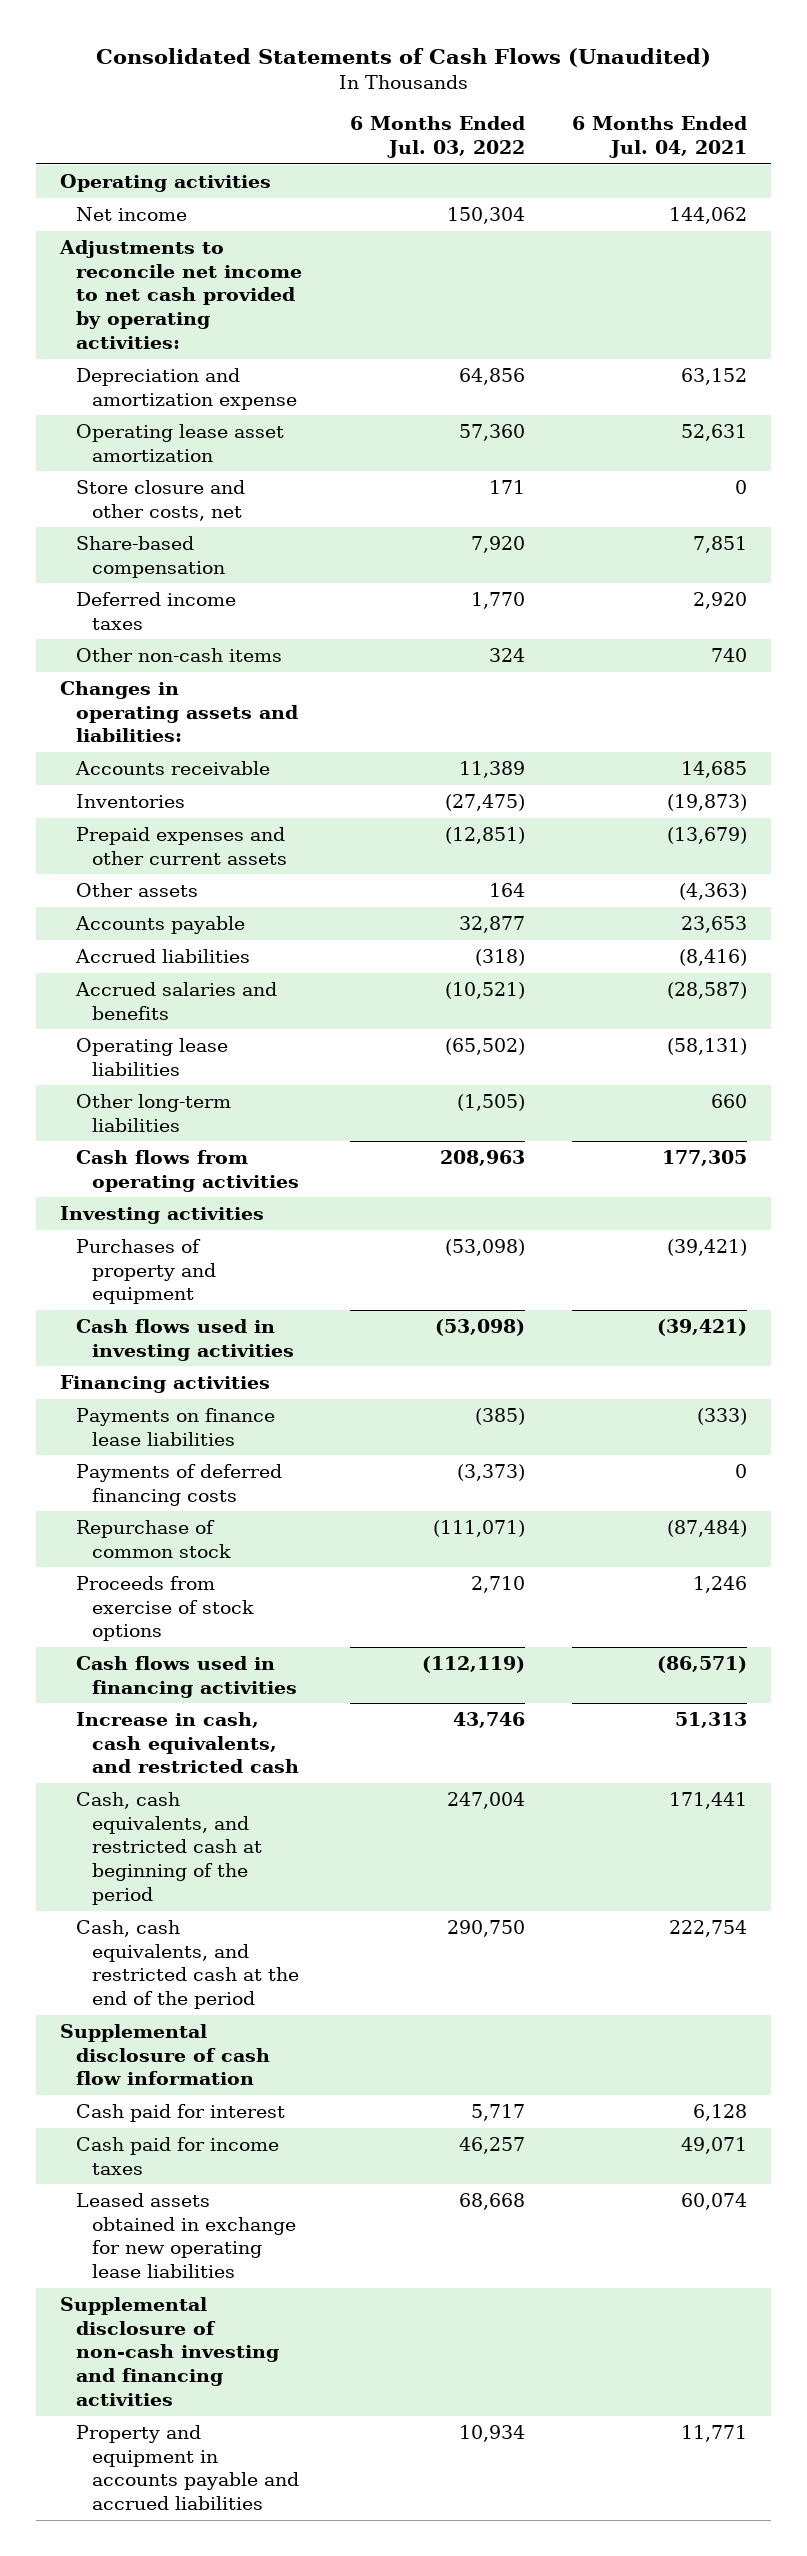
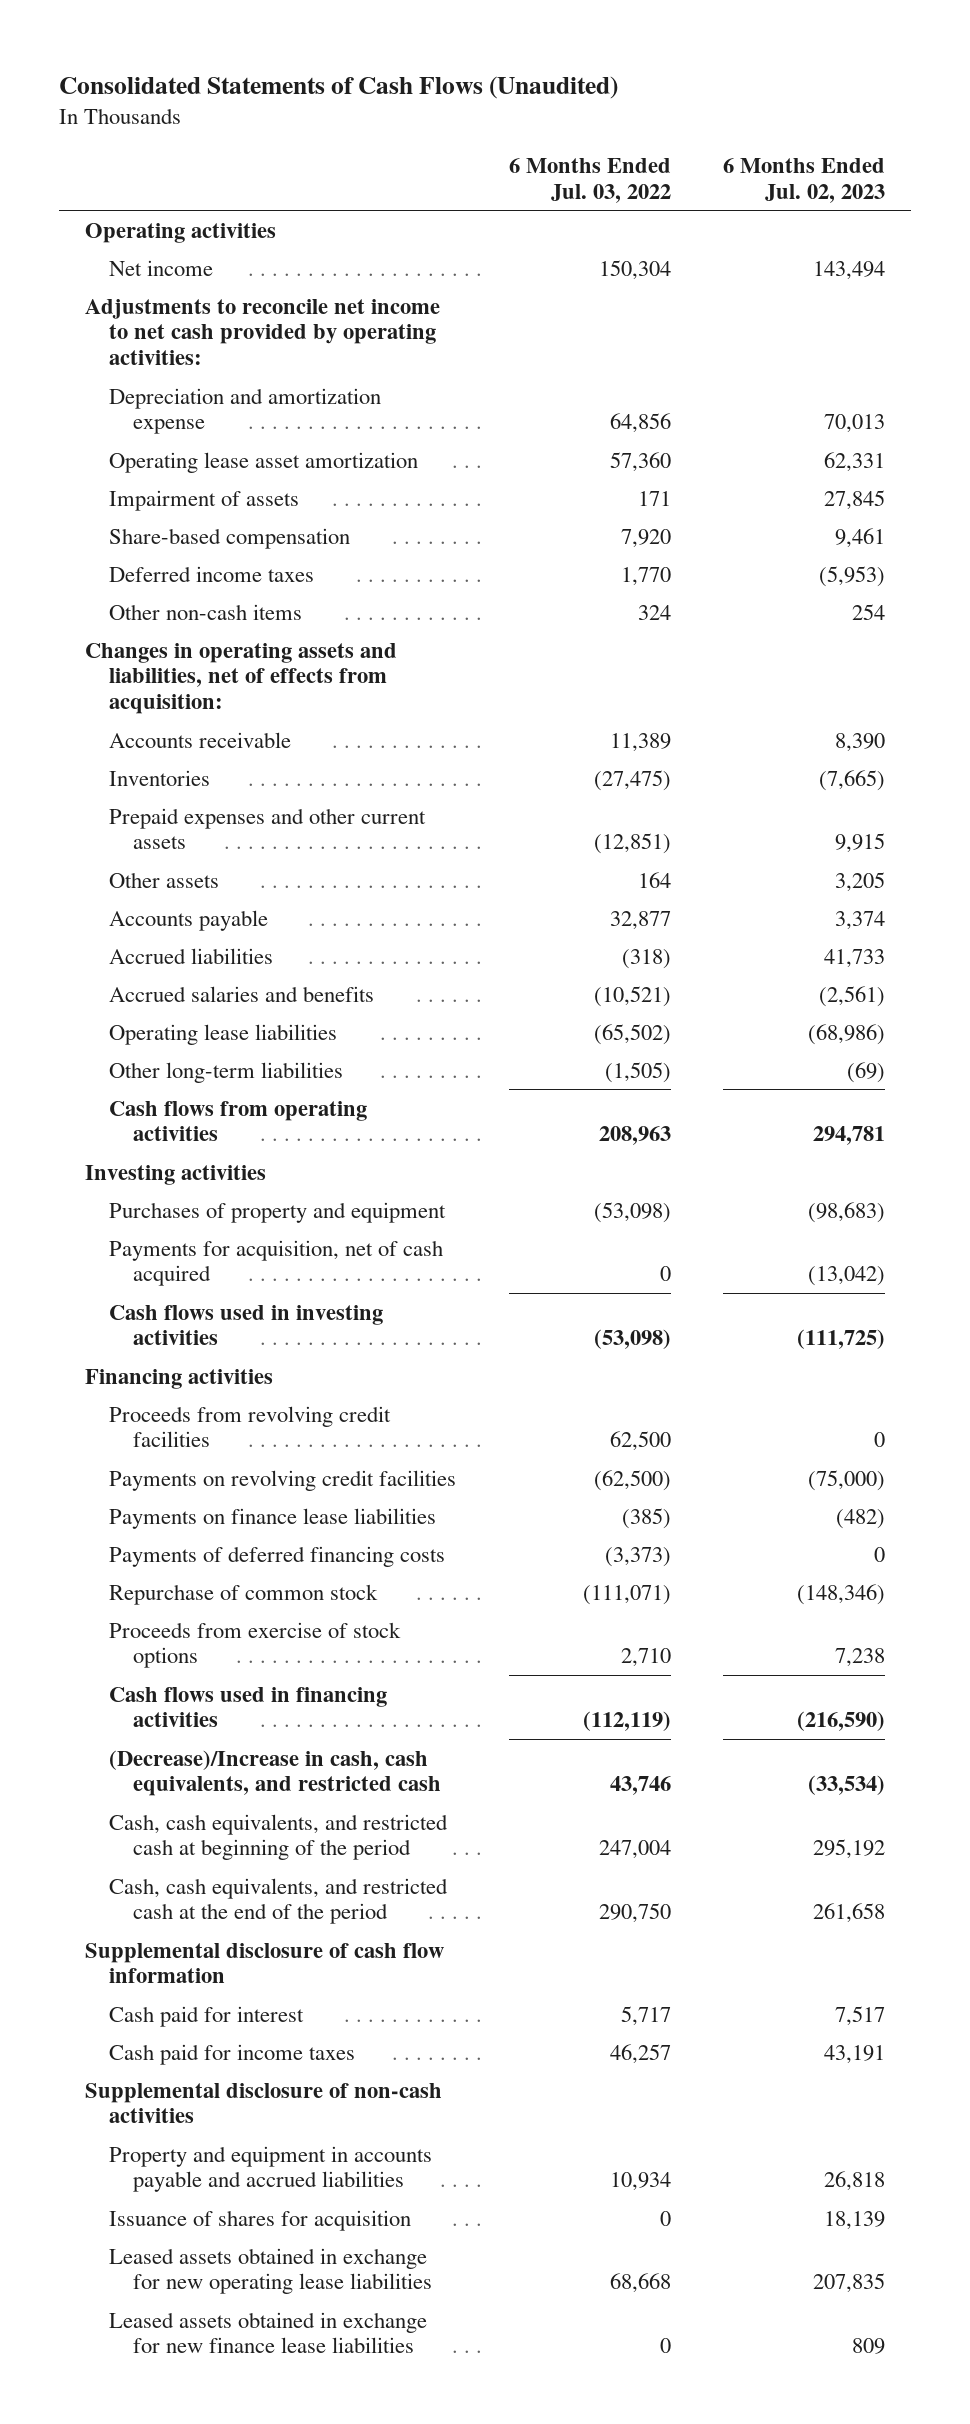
[572,116,748,159] 6 Months Ended Jul. 04, 2021 -> none
none -> [722,157,885,203] 6 Months Ended Jul. 02, 2023
[75,480,245,521] Store closure and other costs, net -> [109,489,300,511] Impairment of assets
[59,681,298,743] Changes in operating assets and liabilities: -> [85,642,398,714] Changes in operating assets and liabilities, net of effects from acquisition:
none -> [109,1239,444,1287] Payments for acquisition, net of cash acquired
none -> [109,1405,392,1448] Proceeds from revolving credit facilities
none -> [109,1469,457,1491] Payments on revolving credit facilities
[75,1712,299,1774] Increase in cash, cash equivalents, and restricted cash -> [109,1749,441,1797] (Decrease)/Increase in cash, cash equivalents, and restricted cash
[59,2297,279,2406] Supplemental disclosure of non-cash investing and financing activities -> [85,2082,443,2124] Supplemental disclosure of non-cash activities
none -> [109,2209,412,2231] Issuance of shares for acquisition
[75,2193,296,2279] Leased assets obtained in exchange for new operating lease liabilities -> [109,2247,432,2295] Leased assets obtained in exchange for new operating lease liabilities
none -> [109,2311,428,2354] Leased assets obtained in exchange for new finance lease liabilities

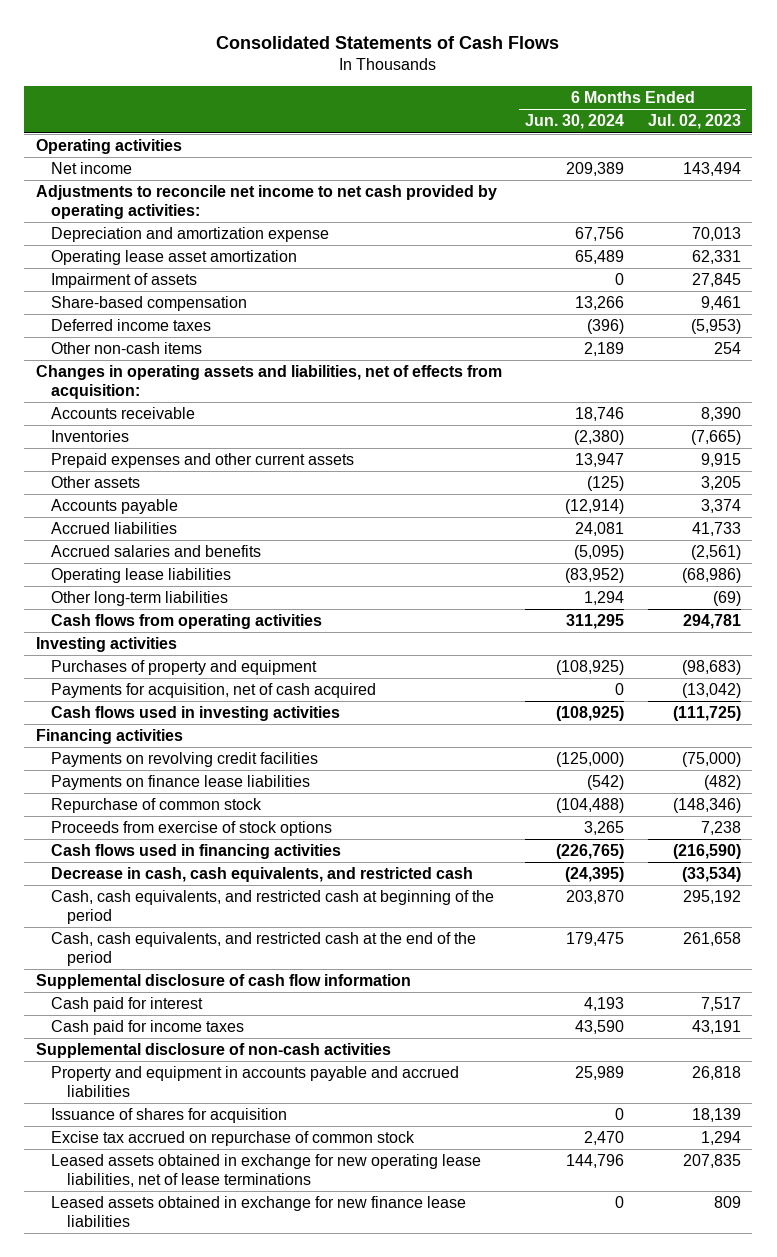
[59,75,619,99] Consolidated Statements of Cash Flows (Unaudited) -> [216,35,560,49] Consolidated Statements of Cash Flows
[508,157,671,203] 6 Months Ended Jul. 03, 2022 -> none
none -> [525,114,625,130] Jun. 30, 2024
[109,1405,392,1448] Proceeds from revolving credit facilities -> none
[109,1545,446,1567] Payments of deferred financing costs -> none
[109,1749,441,1797] (Decrease)/Increase in cash, cash equivalents, and restricted cash -> [51,867,474,883] Decrease in cash, cash equivalents, and restricted cash
none -> [51,1131,416,1147] Excise tax accrued on repurchase of common stock
[109,2247,432,2295] Leased assets obtained in exchange for new operating lease liabilities -> [51,1154,482,1187] Leased assets obtained in exchange for new operating lease liabilities, net of lease terminations

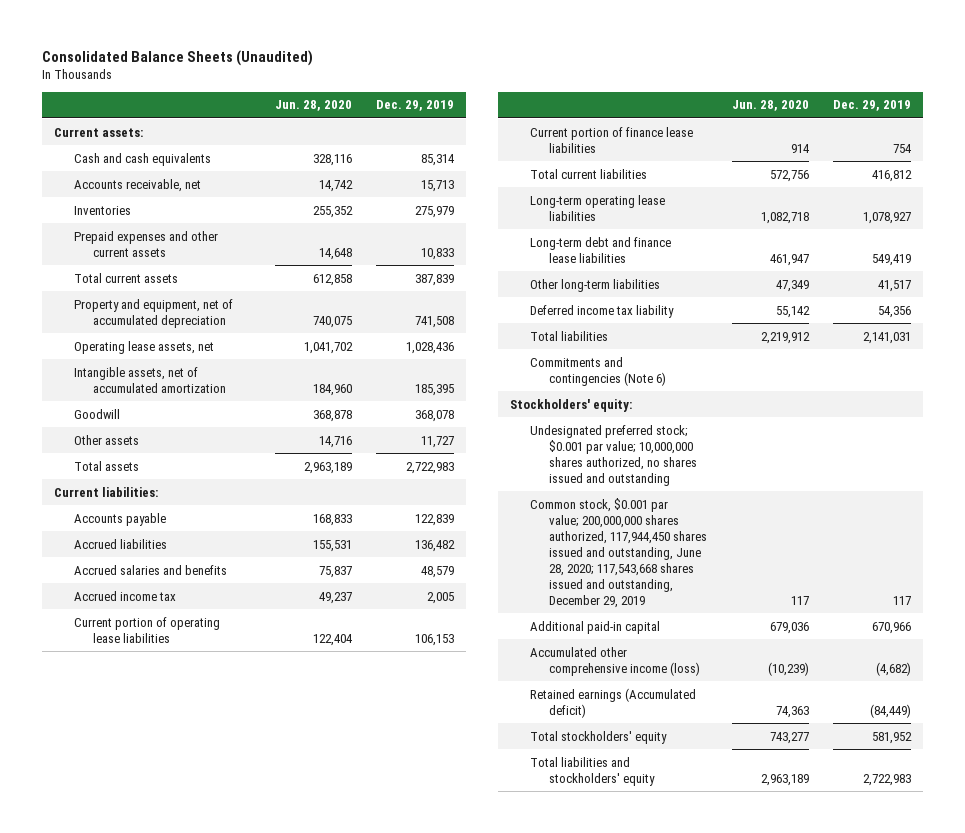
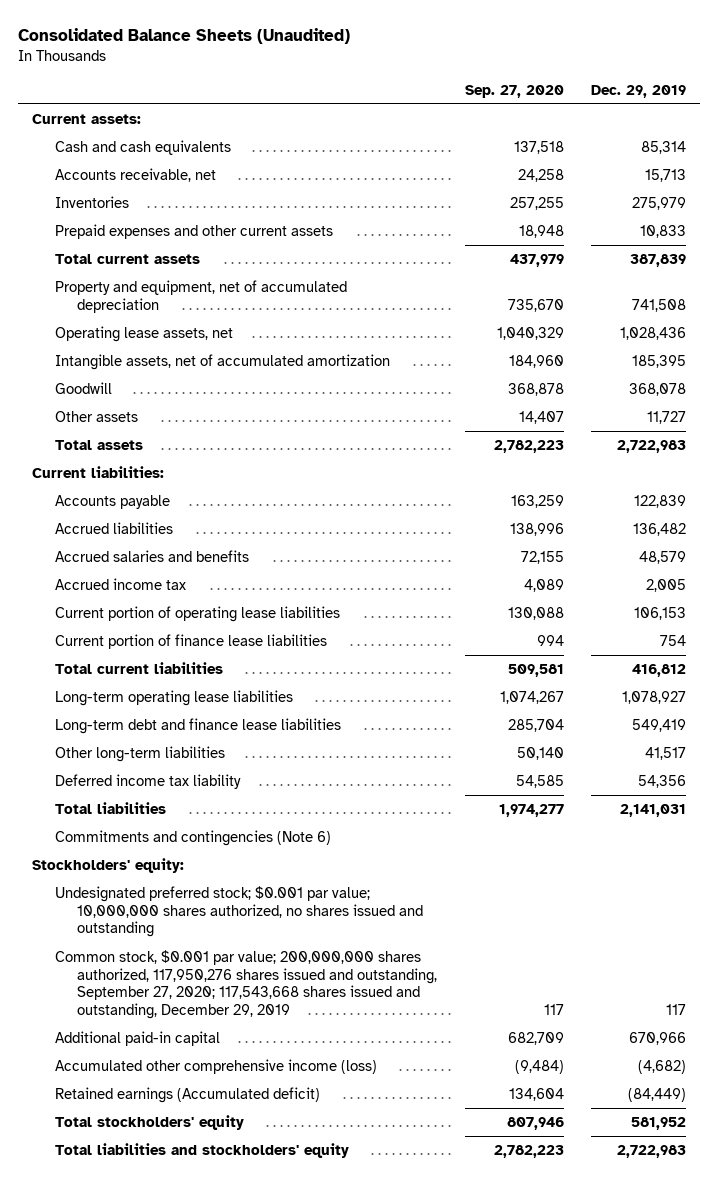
[275,100,353,112] Jun. 28, 2020 -> none
none -> [464,84,564,98] Sep. 27, 2020
[529,497,708,608] Common stock, $0.001 par value; 200,000,000 shares authorized, 117,944,450 shares issued and outstanding, June 28, 2020; 117,543,668 shares issued and outstanding, December 29, 2019 -> [54,950,438,1020] Common stock, $0.001 par value; 200,000,000 shares authorized, 117,950,276 shares issued and outstanding, September 27, 2020; 117,543,668 shares issued and outstanding, December 29, 2019

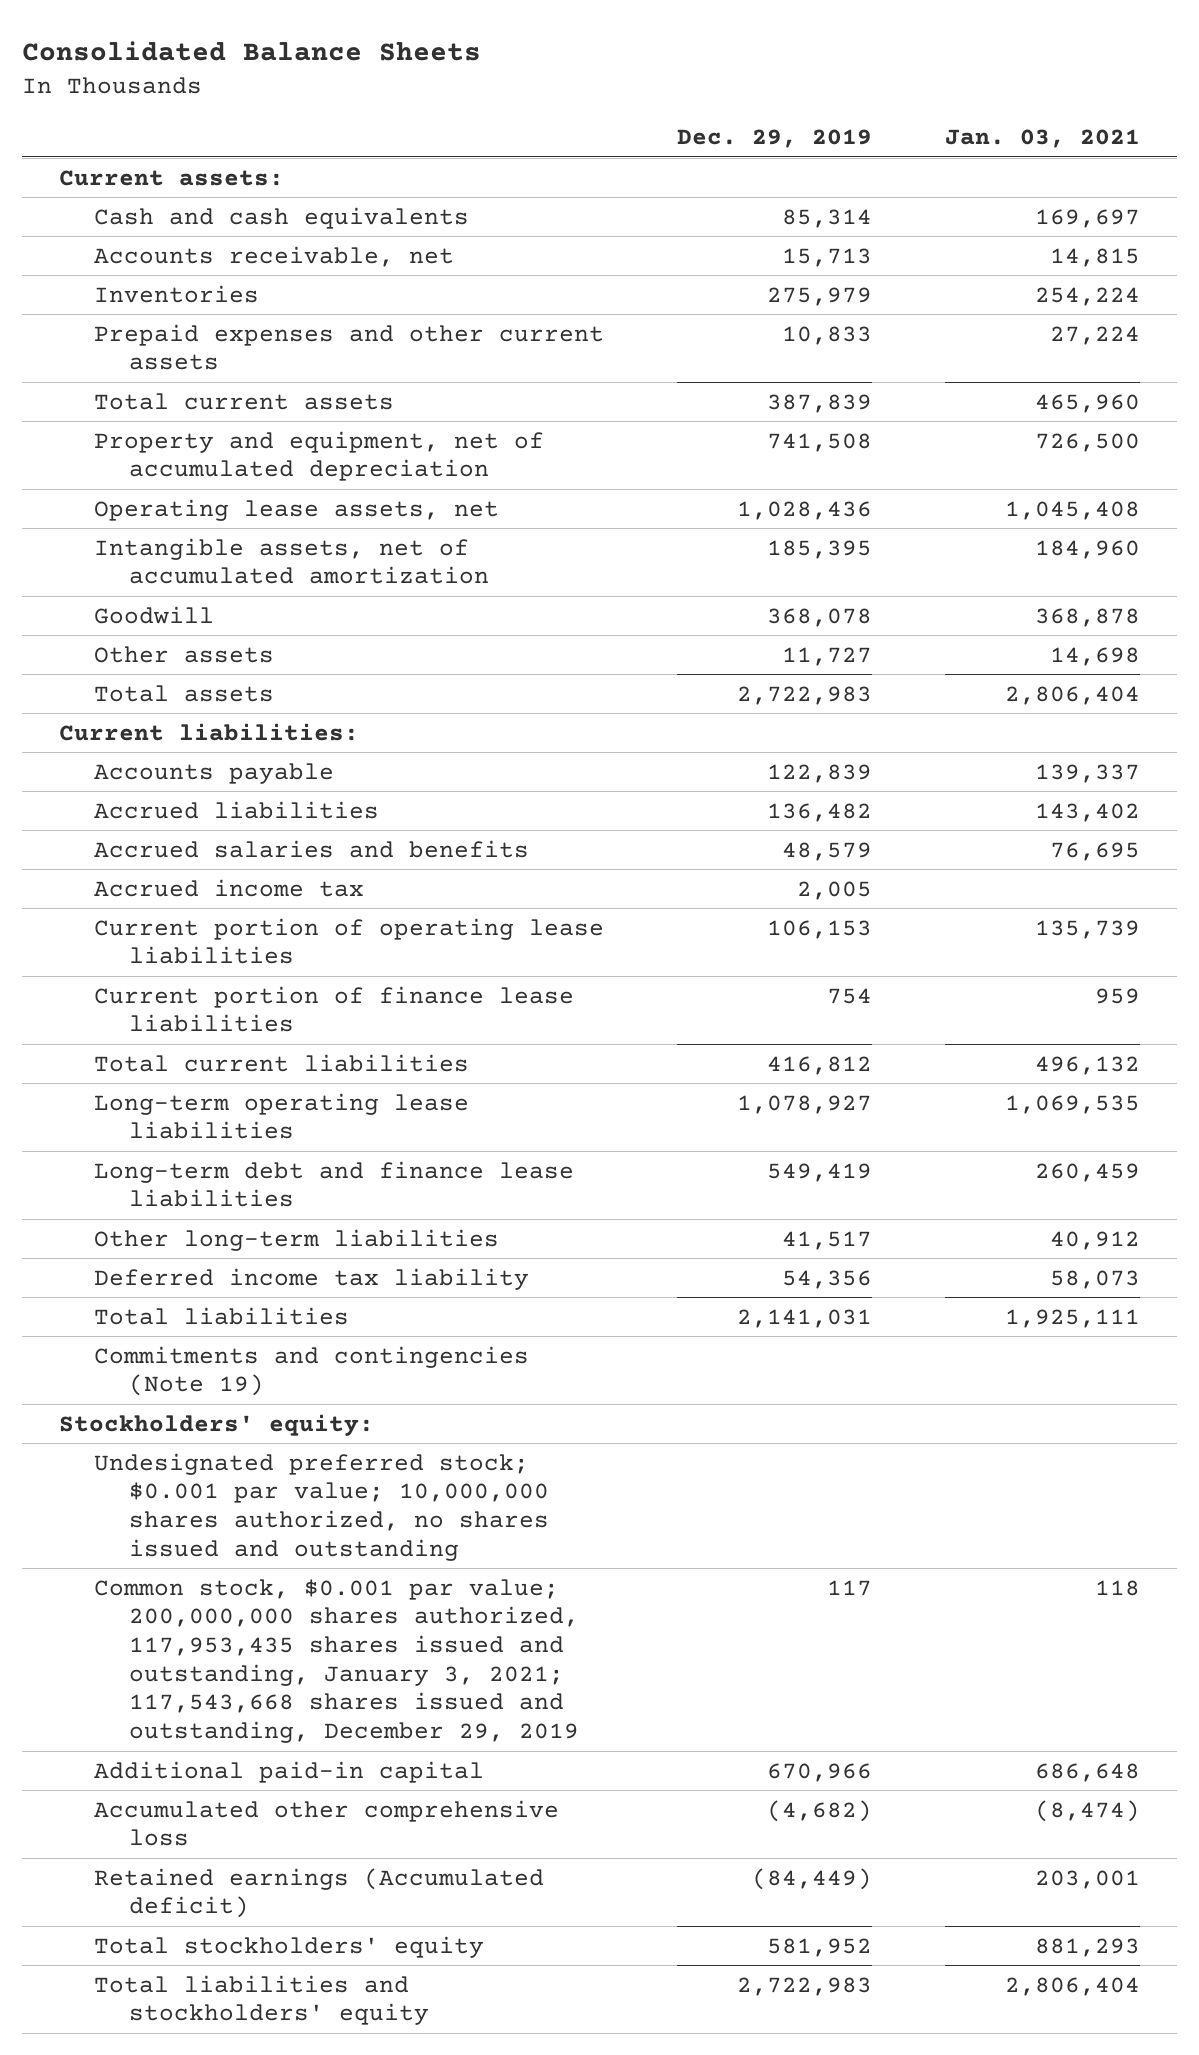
[18,28,351,45] Consolidated Balance Sheets (Unaudited) -> [22,41,482,62] Consolidated Balance Sheets
[464,84,564,98] Sep. 27, 2020 -> none
none -> [945,129,1141,149] Jan. 03, 2021
[54,830,331,847] Commitments and contingencies (Note 6) -> [93,1345,529,1397] Commitments and contingencies (Note 19)
[54,950,438,1020] Common stock, $0.001 par value; 200,000,000 shares authorized, 117,950,276 shares issued and outstanding, September 27, 2020; 117,543,668 shares issued and outstanding, December 29, 2019 -> [93,1578,579,1744] Common stock, $0.001 par value; 200,000,000 shares authorized, 117,953,435 shares issued and outstanding, January 3, 2021; 117,543,668 shares issued and outstanding, December 29, 2019
[54,1059,377,1075] Accumulated other comprehensive income (loss) -> [93,1799,559,1847] Accumulated other comprehensive loss

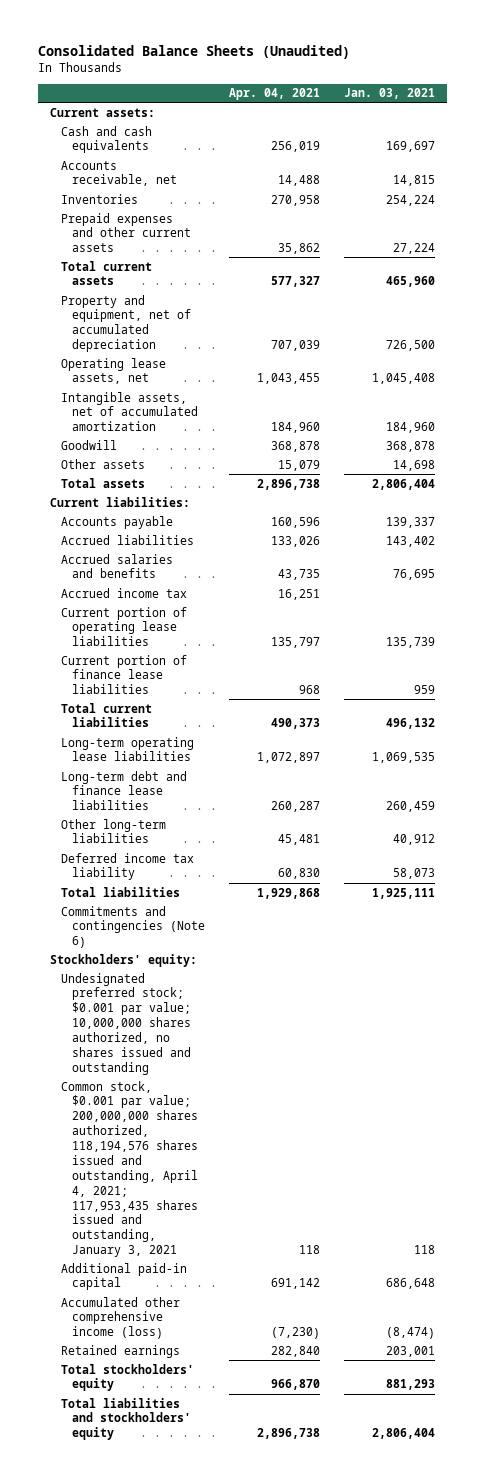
[22,41,482,62] Consolidated Balance Sheets -> [37,45,350,60] Consolidated Balance Sheets (Unaudited)
[676,129,872,149] Dec. 29, 2019 -> none
none -> [228,88,320,101] Apr. 04, 2021
[93,1345,529,1397] Commitments and contingencies (Note 19) -> [60,905,205,949] Commitments and contingencies (Note 6)
[93,1578,579,1744] Common stock, $0.001 par value; 200,000,000 shares authorized, 117,953,435 shares issued and outstanding, January 3, 2021; 117,543,668 shares issued and outstanding, December 29, 2019 -> [60,1080,198,1258] Common stock, $0.001 par value; 200,000,000 shares authorized, 118,194,576 shares issued and outstanding, April 4, 2021; 117,953,435 shares issued and outstanding, January 3, 2021
[93,1799,559,1847] Accumulated other comprehensive loss -> [60,1296,180,1340] Accumulated other comprehensive income (loss)
[93,1867,544,1919] Retained earnings (Accumulated deficit) -> [60,1344,180,1358] Retained earnings

